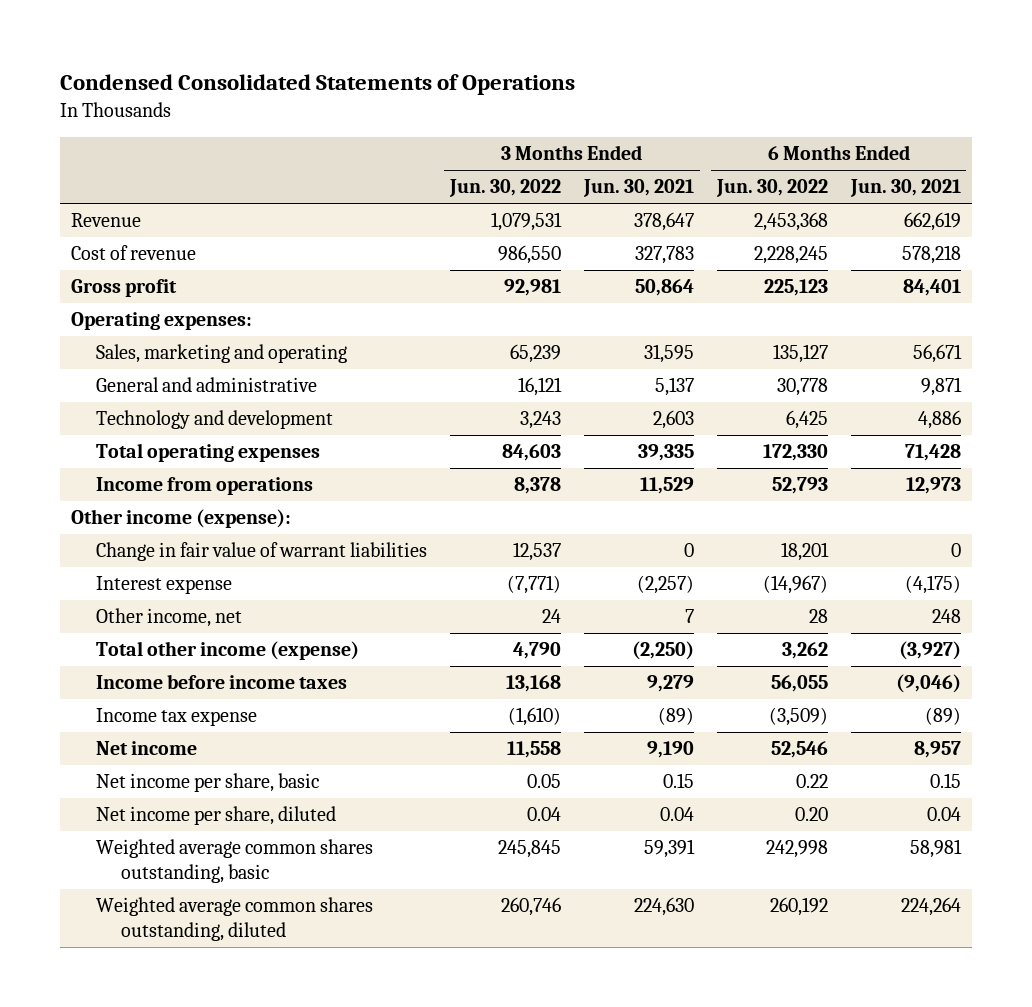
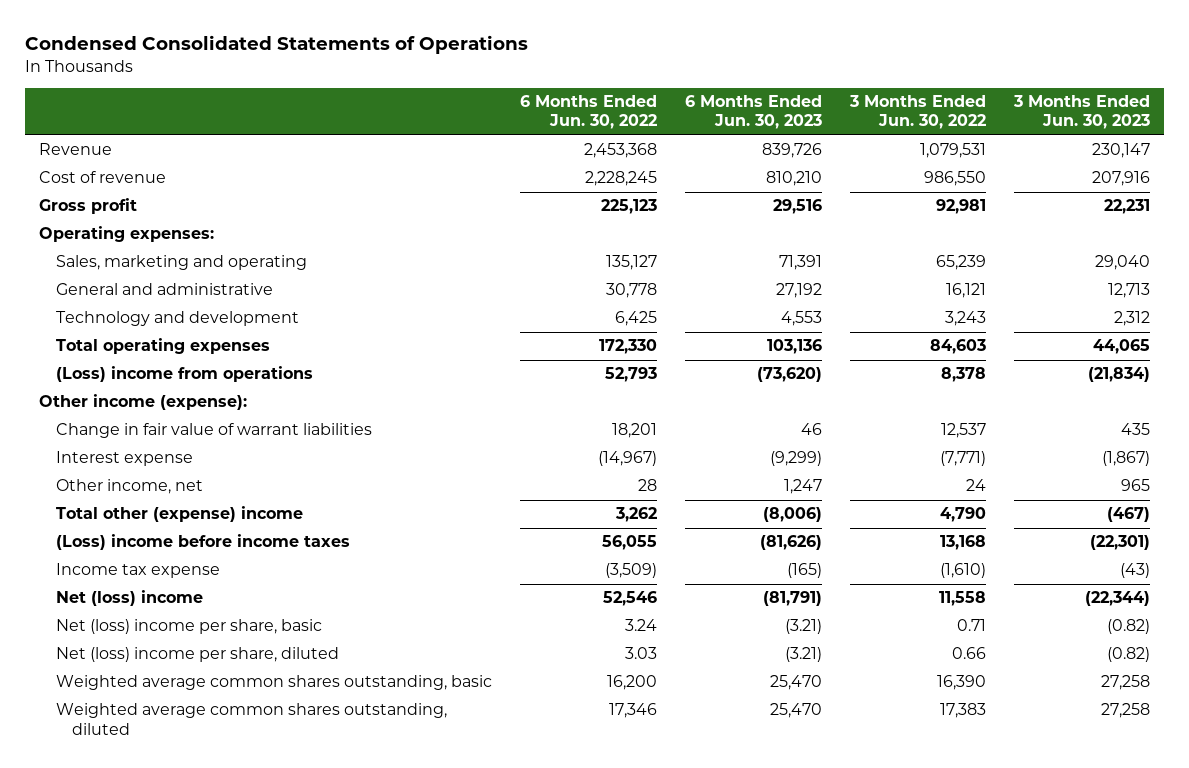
[582,179,694,198] Jun. 30, 2021 -> none
[849,179,961,198] Jun. 30, 2021 -> none
none -> [684,95,822,130] 6 Months Ended Jun. 30, 2023
none -> [1012,95,1150,130] 3 Months Ended Jun. 30, 2023
[96,477,314,496] Income from operations -> [55,366,313,383] (Loss) income from operations
[96,641,360,661] Total other income (expense) -> [55,506,303,523] Total other (expense) income
[96,674,348,690] Income before income taxes -> [55,534,350,551] (Loss) income before income taxes
[96,741,198,756] Net income -> [55,590,203,607] Net (loss) income
[96,773,320,793] Net income per share, basic -> [55,619,322,635] Net (loss) income per share, basic
[527,774,562,789] 0.05 -> [956,619,986,632] 0.71
[795,774,828,789] 0.22 -> [624,619,657,632] 3.24
[96,806,337,826] Net income per share, diluted -> [55,647,339,663] Net (loss) income per share, diluted
[527,807,562,822] 0.04 -> [951,647,986,660] 0.66
[794,807,828,822] 0.20 -> [624,647,657,660] 3.03
[498,840,562,859] 245,845 -> [936,675,986,691] 16,390
[765,840,828,859] 242,998 -> [606,675,657,691] 16,200
[501,897,562,917] 260,746 -> [939,703,986,719] 17,383
[769,897,828,917] 260,192 -> [608,703,657,719] 17,346

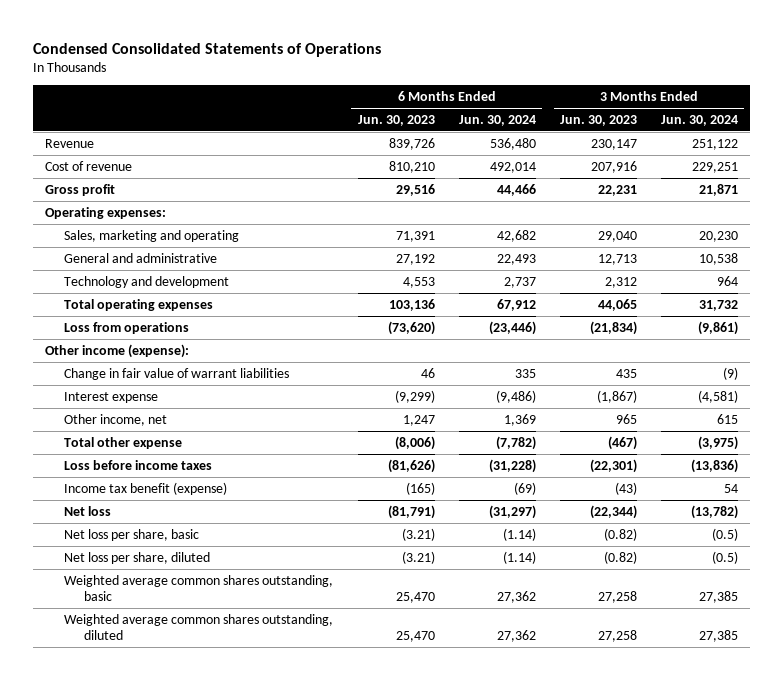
[519,95,657,130] 6 Months Ended Jun. 30, 2022 -> none
[848,95,986,130] 3 Months Ended Jun. 30, 2022 -> none
none -> [458,114,536,126] Jun. 30, 2024
none -> [661,114,739,126] Jun. 30, 2024
[55,366,313,383] (Loss) income from operations -> [64,321,190,334] Loss from operations
[55,506,303,523] Total other (expense) income -> [64,436,183,449] Total other expense
[55,534,350,551] (Loss) income before income taxes -> [64,459,213,470] Loss before income taxes
[55,563,220,579] Income tax expense -> [64,481,228,495] Income tax benefit (expense)
[55,590,203,607] Net (loss) income -> [64,505,112,516] Net loss
[55,619,322,635] Net (loss) income per share, basic -> [64,528,200,541] Net loss per share, basic
[55,647,339,663] Net (loss) income per share, diluted -> [64,551,211,564] Net loss per share, diluted

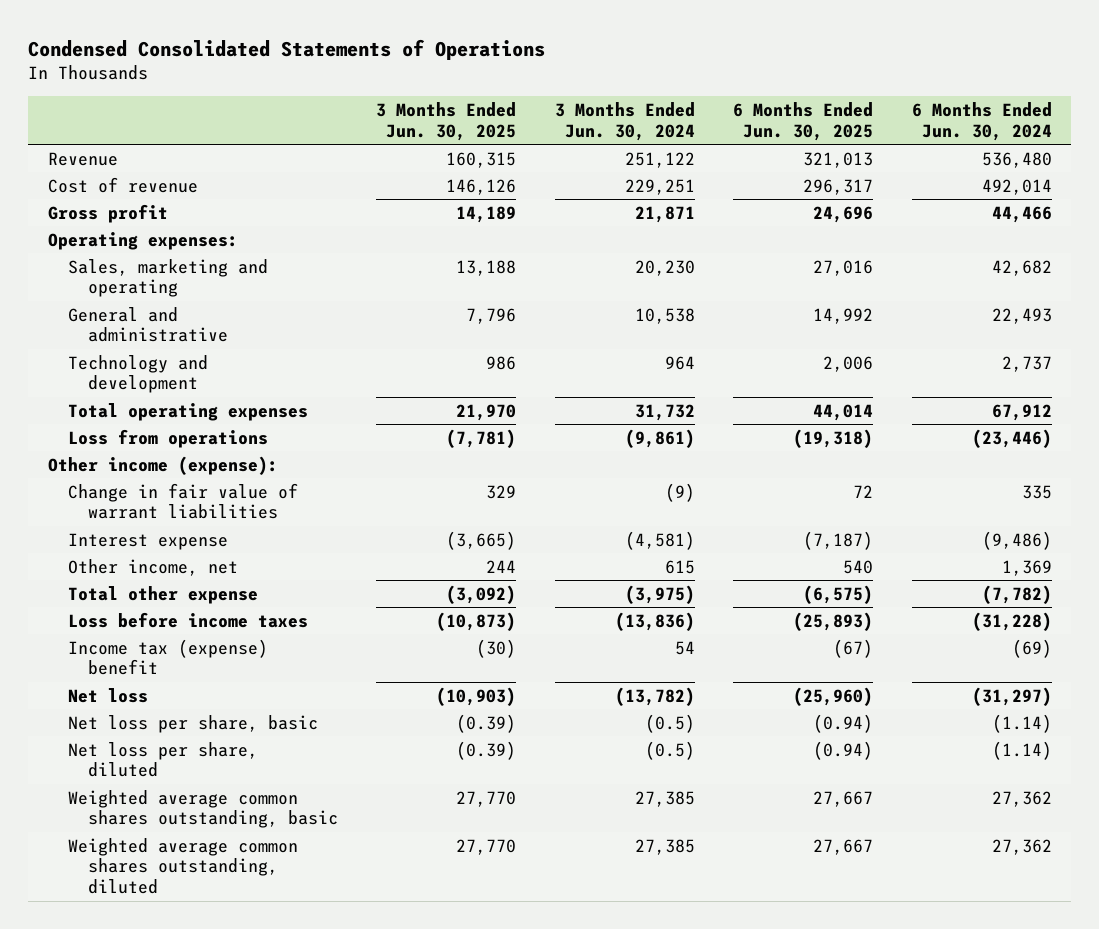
[357,114,435,126] Jun. 30, 2023 -> none
[559,114,637,126] Jun. 30, 2023 -> none
none -> [376,102,517,141] 3 Months Ended Jun. 30, 2025
none -> [733,102,874,141] 6 Months Ended Jun. 30, 2025
[64,481,228,495] Income tax benefit (expense) -> [67,638,268,676] Income tax (expense) benefit

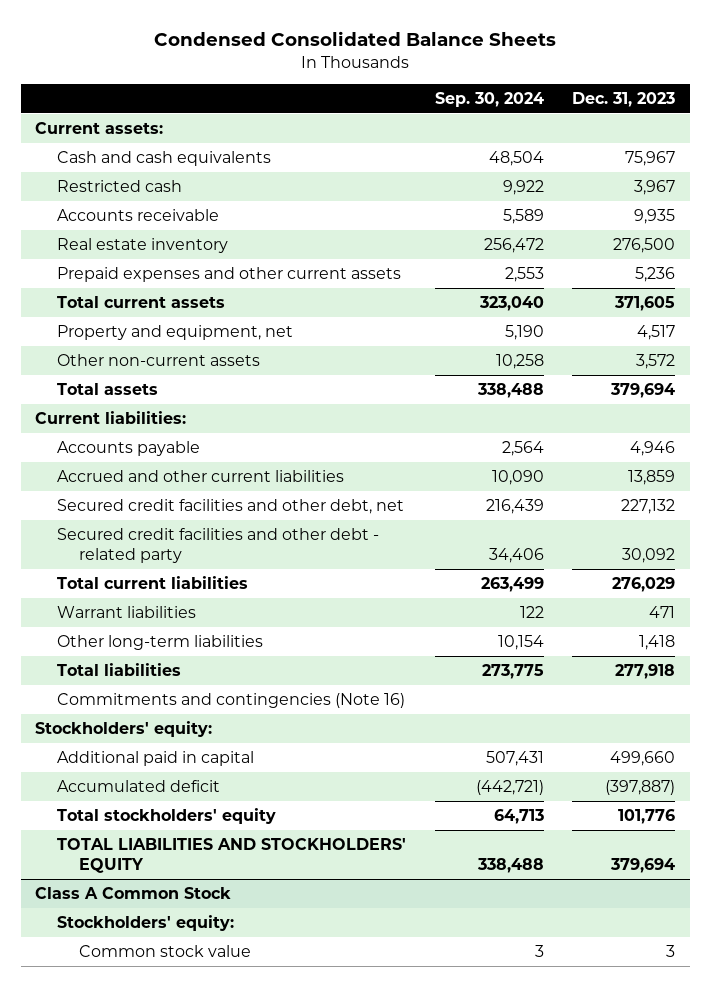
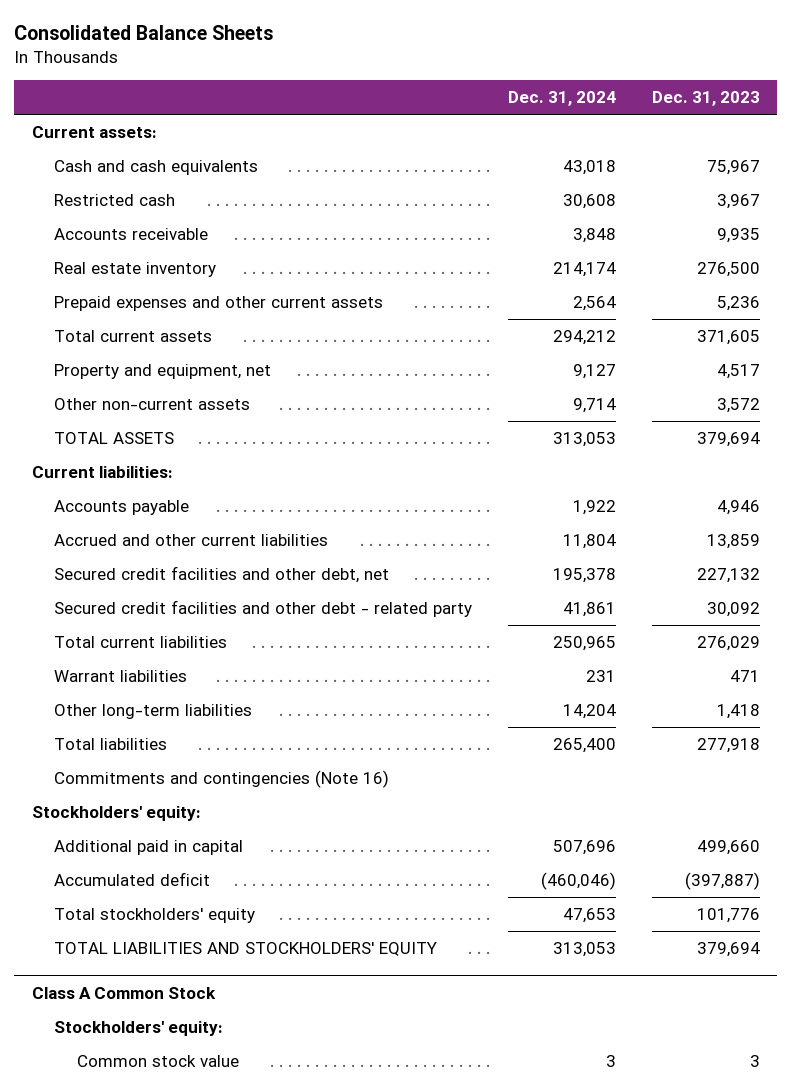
[154,30,557,46] Condensed Consolidated Balance Sheets -> [14,25,274,41] Consolidated Balance Sheets
[434,91,544,107] Sep. 30, 2024 -> none
none -> [508,91,617,107] Dec. 31, 2024
[57,383,159,396] Total assets -> [54,432,175,445] TOTAL ASSETS

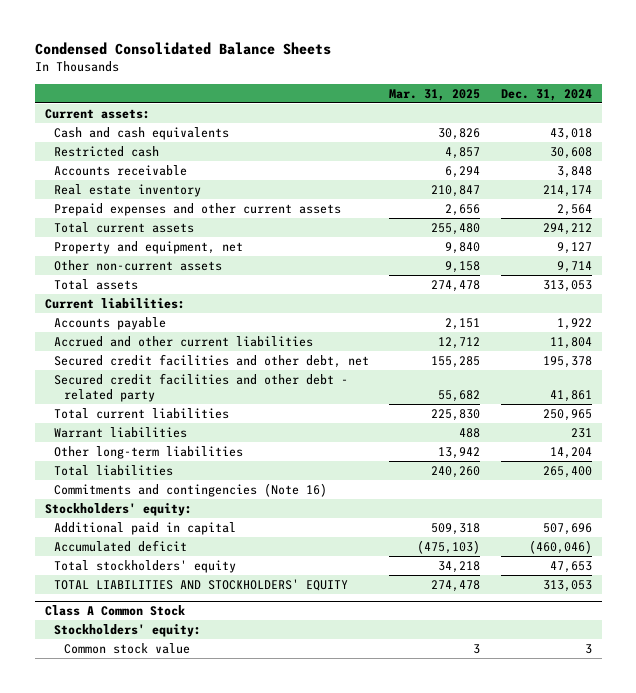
[14,25,274,41] Consolidated Balance Sheets -> [34,42,331,56] Condensed Consolidated Balance Sheets
[651,91,760,107] Dec. 31, 2023 -> none
none -> [389,88,481,101] Mar. 31, 2025
[54,432,175,445] TOTAL ASSETS -> [54,278,139,290] Total assets

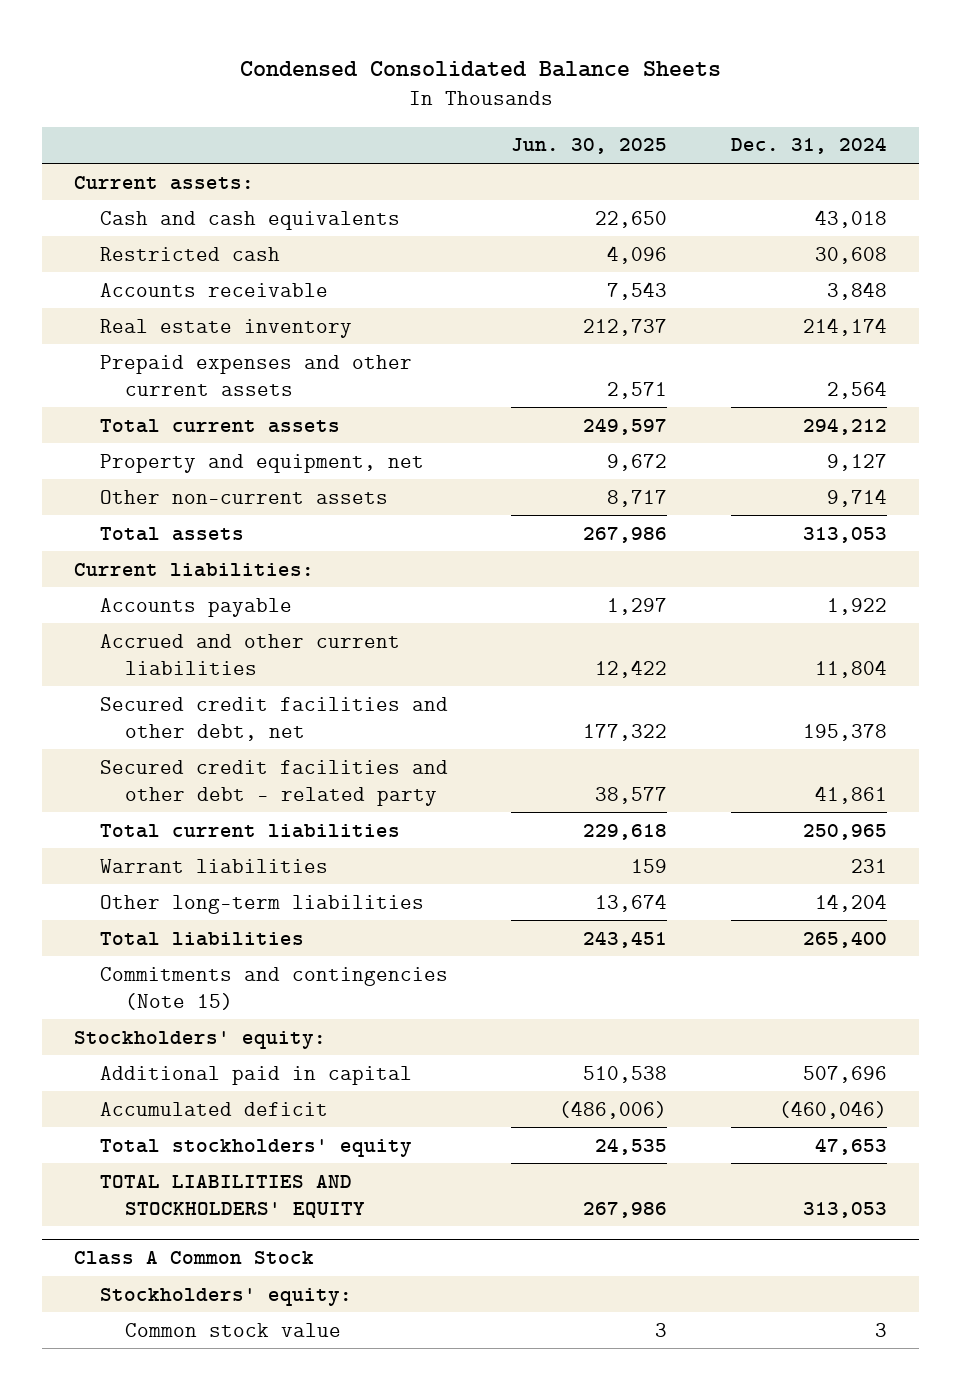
[389,88,481,101] Mar. 31, 2025 -> none
none -> [511,138,668,155] Jun. 30, 2025
[54,482,328,497] Commitments and contingencies (Note 16) -> [99,966,448,1010] Commitments and contingencies (Note 15)

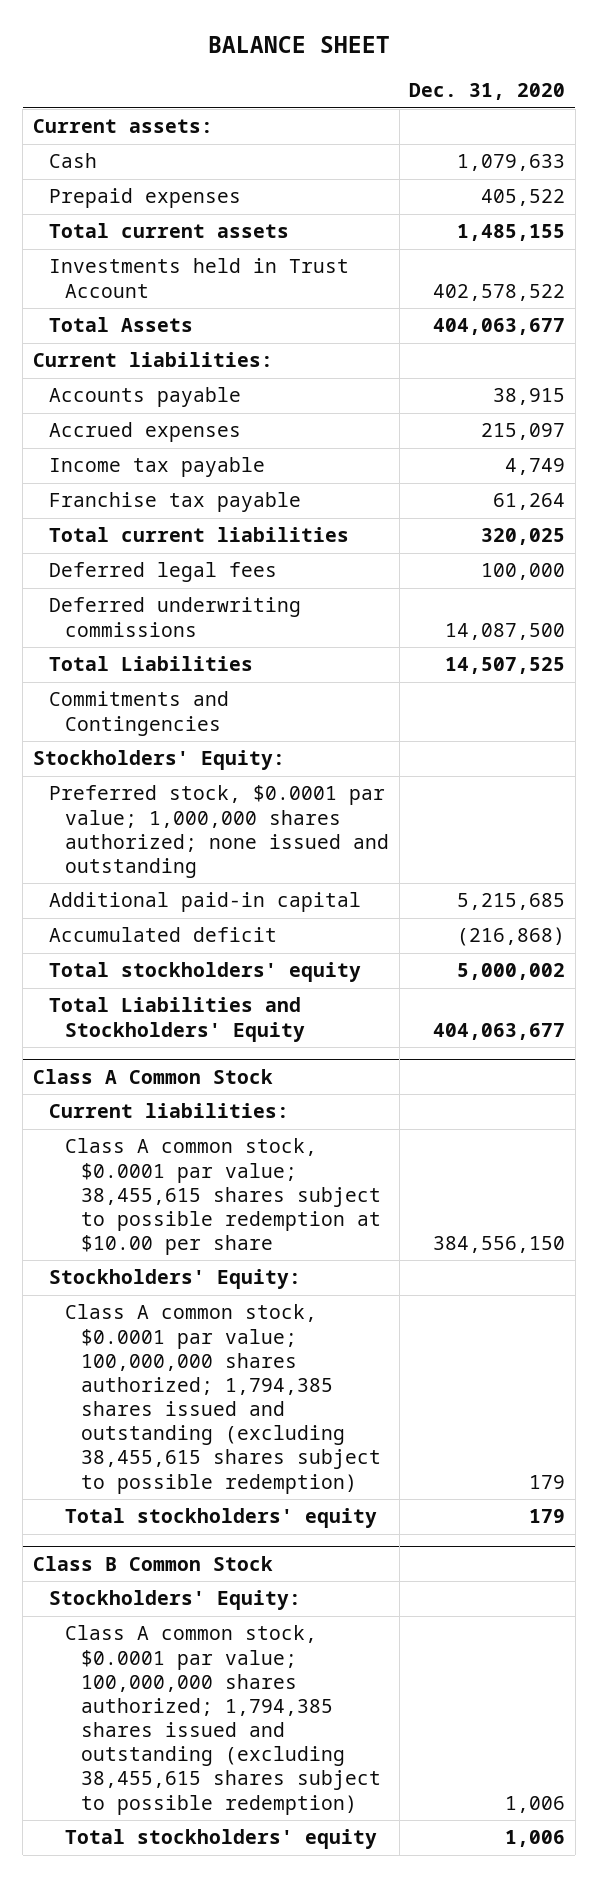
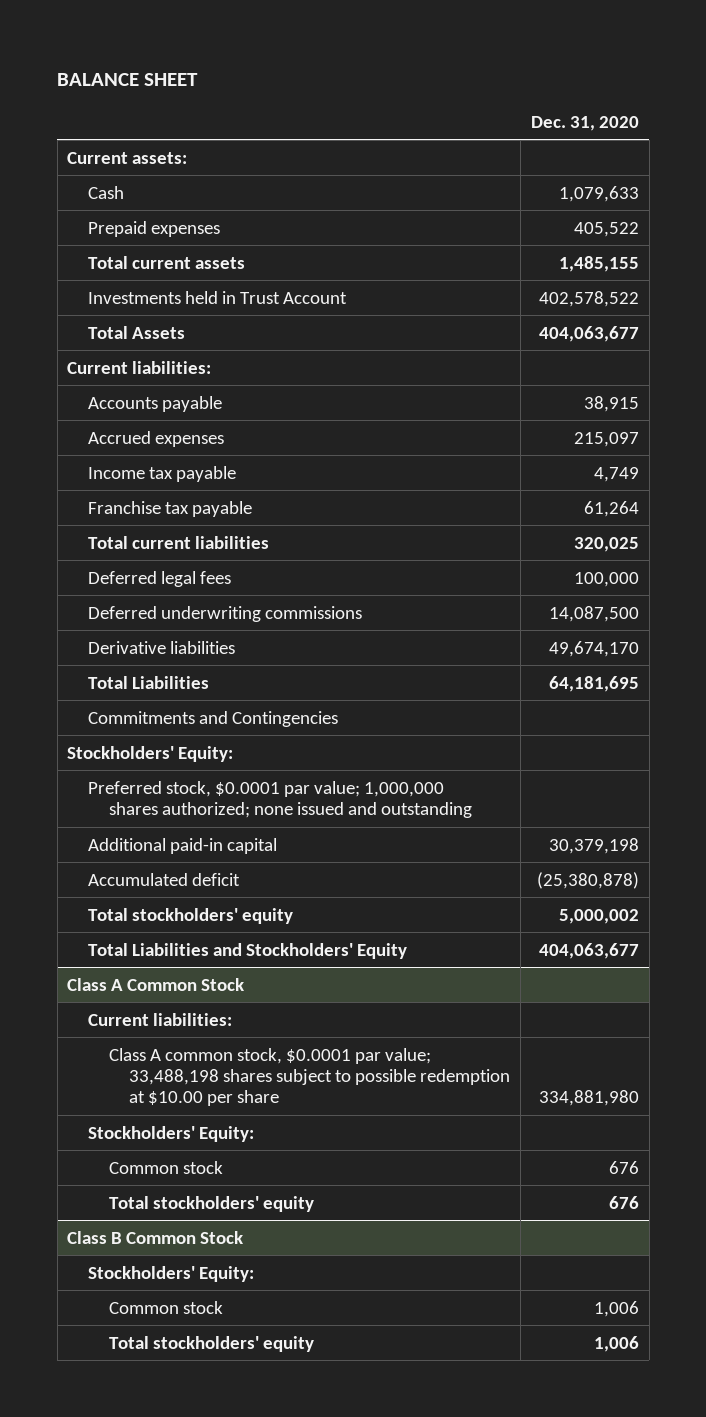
none -> [88,640,236,654] Derivative liabilities
[445,657,566,675] 14,507,525 -> [548,675,639,692] 64,181,695
[457,893,566,911] 5,215,685 -> [548,837,639,854] 30,379,198
[457,927,566,947] (216,868) -> [536,871,639,889] (25,380,878)
[65,1138,382,1256] Class A common stock, $0.0001 par value; 38,455,615 shares subject to possible redemption at $10.00 per share -> [108,1047,511,1107] Class A common stock, $0.0001 par value; 33,488,198 shares subject to possible redemption at $10.00 per share
[433,1236,566,1254] 384,556,150 -> [538,1090,639,1107] 334,881,980
[65,1304,382,1494] Class A common stock, $0.0001 par value; 100,000,000 shares authorized; 1,794,385 shares issued and outstanding (excluding 38,455,615 shares subject to possible redemption) -> none
none -> [108,1160,223,1174] Common stock
[529,1509,566,1524] 179 -> [608,1195,639,1209] 676
[65,1625,382,1815] Class A common stock, $0.0001 par value; 100,000,000 shares authorized; 1,794,385 shares issued and outstanding (excluding 38,455,615 shares subject to possible redemption) -> [108,1300,223,1314] Common stock

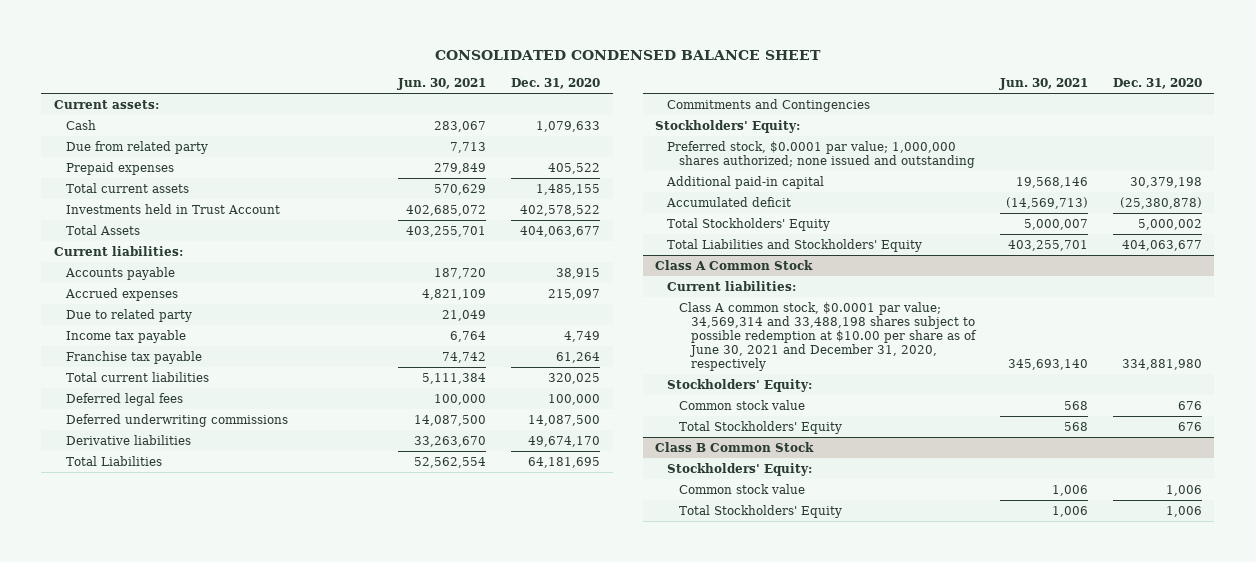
[57,72,199,86] BALANCE SHEET -> [434,49,821,60] CONSOLIDATED CONDENSED BALANCE SHEET
none -> [397,77,487,90] Jun. 30, 2021
none -> [65,140,208,154] Due from related party
none -> [65,308,192,322] Due to related party
[88,907,294,924] Total stockholders' equity -> [667,217,831,231] Total Stockholders' Equity
[108,1047,511,1107] Class A common stock, $0.0001 par value; 33,488,198 shares subject to possible redemption at $10.00 per share -> [679,301,978,371] Class A common stock, $0.0001 par value; 34,569,314 and 33,488,198 shares subject to possible redemption at $10.00 per share as of June 30, 2021 and December 31, 2020, respectively
[108,1160,223,1174] Common stock -> [679,399,806,410] Common stock value
[108,1195,314,1212] Total stockholders' equity -> [679,420,843,434] Total Stockholders' Equity
[108,1300,223,1314] Common stock -> [679,483,806,494] Common stock value
[108,1335,314,1352] Total stockholders' equity -> [679,504,843,518] Total Stockholders' Equity

